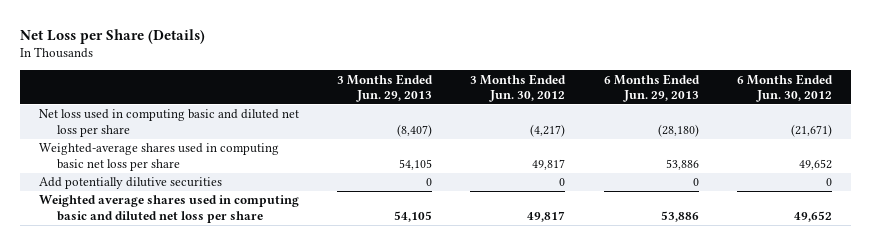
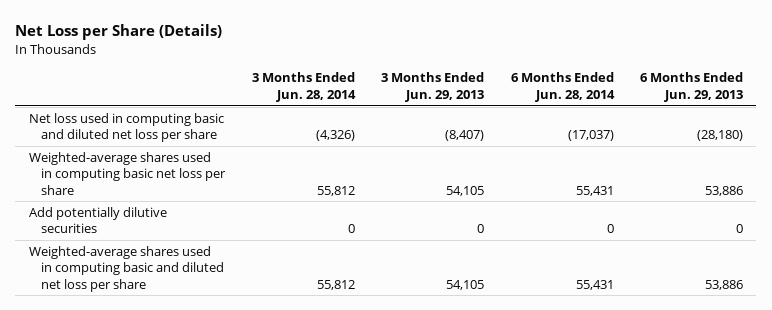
[470,73,567,102] 3 Months Ended Jun. 30, 2012 -> none
[736,73,833,102] 6 Months Ended Jun. 30, 2012 -> none
none -> [251,72,356,103] 3 Months Ended Jun. 28, 2014
none -> [510,72,615,103] 6 Months Ended Jun. 28, 2014
[38,195,299,223] Weighted average shares used in computing basic and diluted net loss per share -> [28,245,225,293] Weighted-average shares used in computing basic and diluted net loss per share

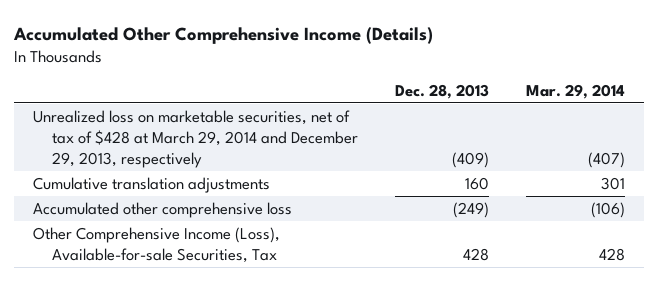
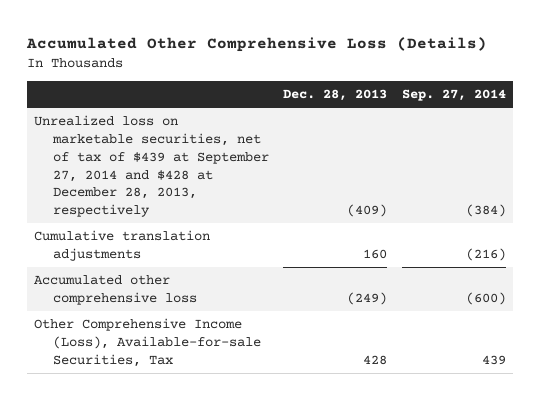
[13,26,434,44] Accumulated Other Comprehensive Income (Details) -> [25,37,487,53] Accumulated Other Comprehensive Loss (Details)
[526,83,626,99] Mar. 29, 2014 -> none
none -> [402,89,507,102] Sep. 27, 2014
[33,109,358,168] Unrealized loss on marketable securities, net of tax of $428 at March 29, 2014 and December 29, 2013, respectively -> [34,115,269,218] Unrealized loss on marketable securities, net of tax of $439 at September 27, 2014 and $428 at December 28, 2013, respectively

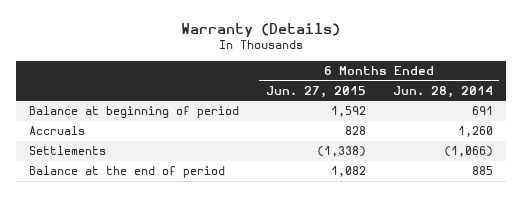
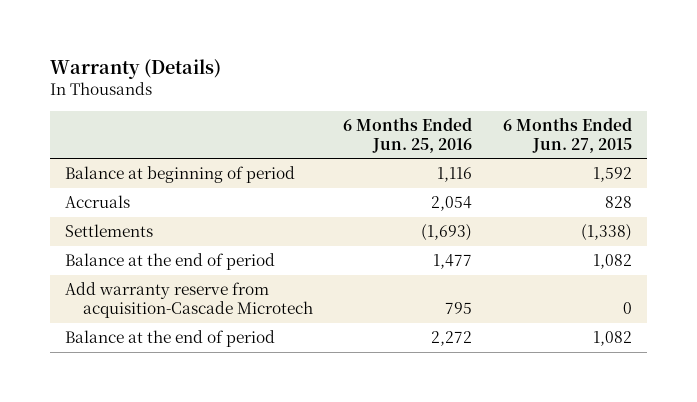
[392,85,493,98] Jun. 28, 2014 -> none
none -> [343,117,473,153] 6 Months Ended Jun. 25, 2016
none -> [65,282,313,318] Add warranty reserve from acquisition-Cascade Microtech
none -> [65,330,276,348] Balance at the end of period

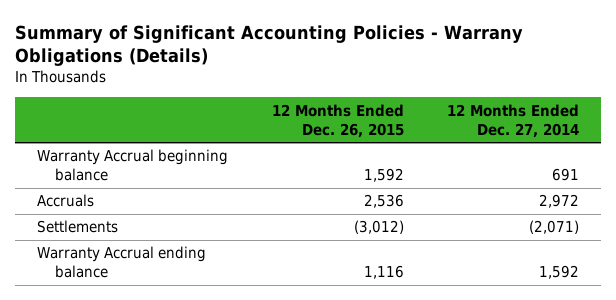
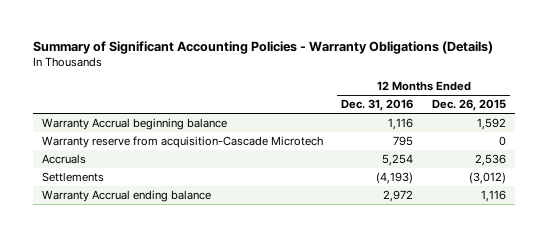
[15,24,524,66] Summary of Significant Accounting Policies - Warrany Obligations (Details) -> [32,40,493,54] Summary of Significant Accounting Policies - Warranty Obligations (Details)
[447,103,580,138] 12 Months Ended Dec. 27, 2014 -> none
none -> [341,99,414,112] Dec. 31, 2016
none -> [42,136,324,149] Warranty reserve from acquisition-Cascade Microtech

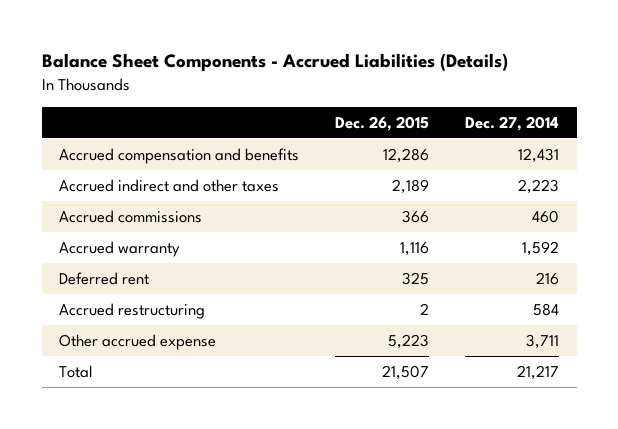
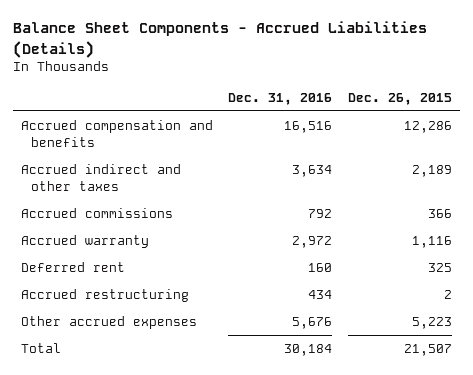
[464,115,559,131] Dec. 27, 2014 -> none
none -> [228,92,333,105] Dec. 31, 2016
[59,334,217,351] Other accrued expense -> [21,316,198,330] Other accrued expenses

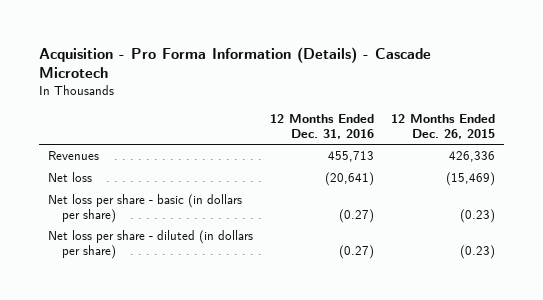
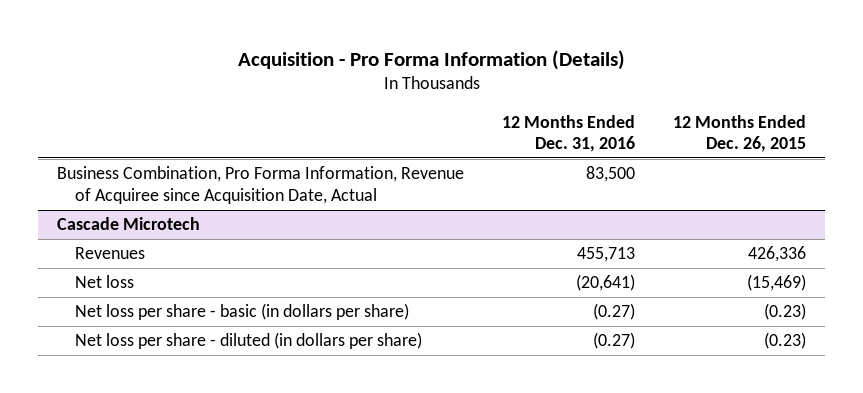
[39,46,432,79] Acquisition - Pro Forma Information (Details) - Cascade Microtech -> [237,49,625,70] Acquisition - Pro Forma Information (Details)
none -> [57,166,465,204] Business Combination, Pro Forma Information, Revenue of Acquiree since Acquisition Date, Actual
none -> [57,217,201,231] Cascade Microtech

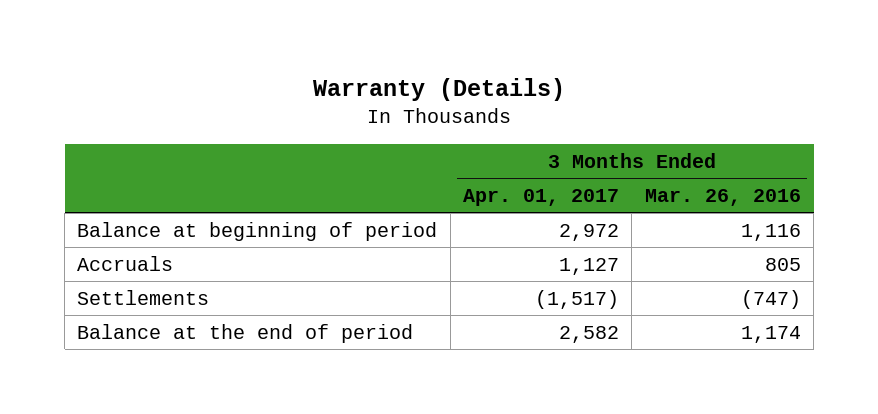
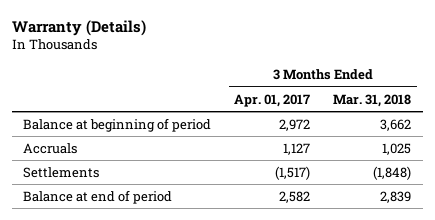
[644,188,801,206] Mar. 26, 2016 -> none
none -> [333,93,412,107] Mar. 31, 2018
[77,323,414,343] Balance at the end of period -> [23,189,173,204] Balance at end of period

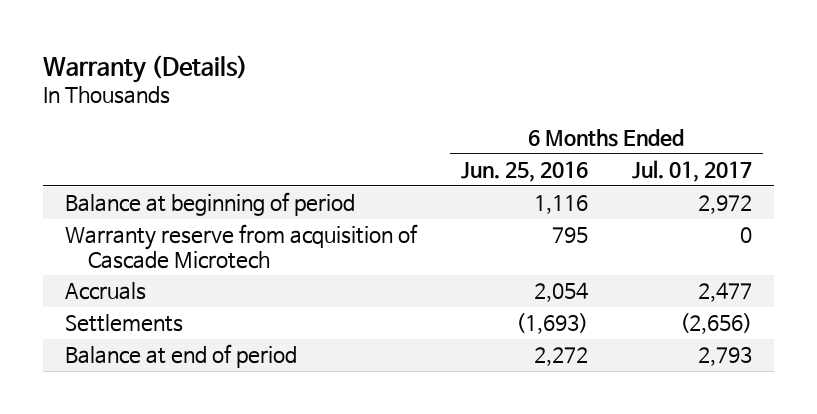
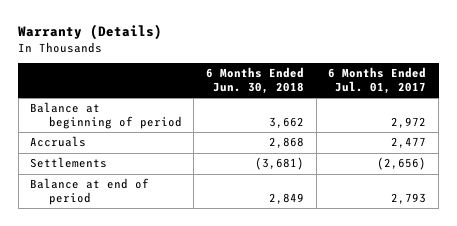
[460,161,588,183] Jun. 25, 2016 -> none
none -> [206,67,305,95] 6 Months Ended Jun. 30, 2018
[64,224,418,269] Warranty reserve from acquisition of Cascade Microtech -> none

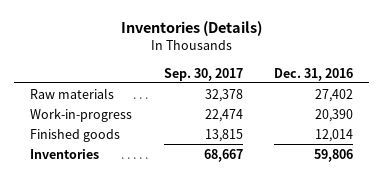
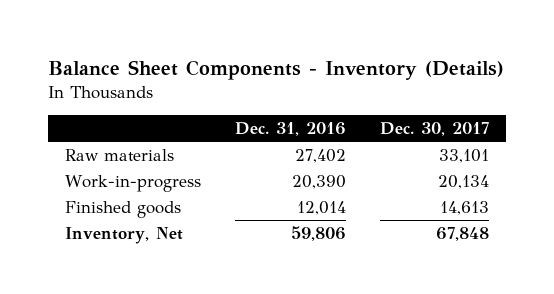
[120,21,262,37] Inventories (Details) -> [47,59,504,80] Balance Sheet Components - Inventory (Details)
[163,67,243,81] Sep. 30, 2017 -> none
none -> [380,122,490,137] Dec. 30, 2017
[29,148,99,159] Inventories -> [65,227,184,245] Inventory, Net

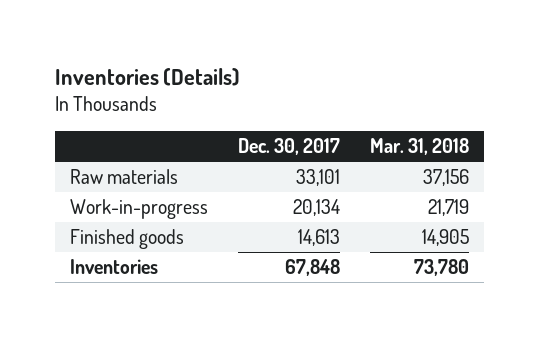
[47,59,504,80] Balance Sheet Components - Inventory (Details) -> [55,68,241,87] Inventories (Details)
[235,122,347,137] Dec. 31, 2016 -> none
none -> [369,137,469,155] Mar. 31, 2018
[65,227,184,245] Inventory, Net -> [70,259,159,275] Inventories

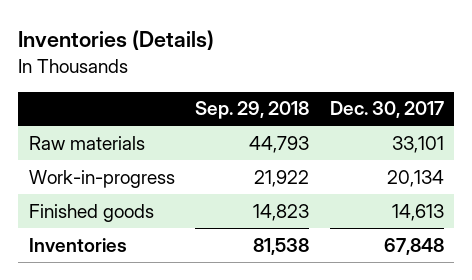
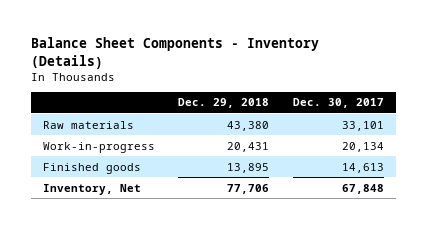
[18,30,215,51] Inventories (Details) -> [30,37,319,69] Balance Sheet Components - Inventory (Details)
[195,101,310,120] Sep. 29, 2018 -> none
none -> [178,98,270,109] Dec. 29, 2018
[28,237,127,252] Inventories -> [42,183,141,195] Inventory, Net

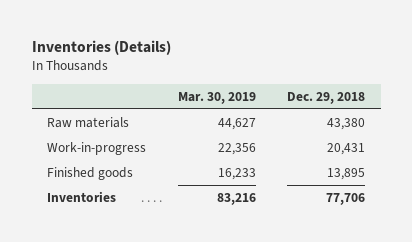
[30,37,319,69] Balance Sheet Components - Inventory (Details) -> [31,40,171,56] Inventories (Details)
[293,98,385,109] Dec. 30, 2017 -> none
none -> [177,91,256,104] Mar. 30, 2019
[42,183,141,195] Inventory, Net -> [47,190,117,202] Inventories

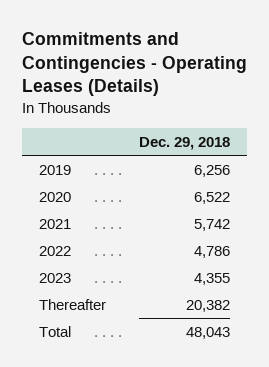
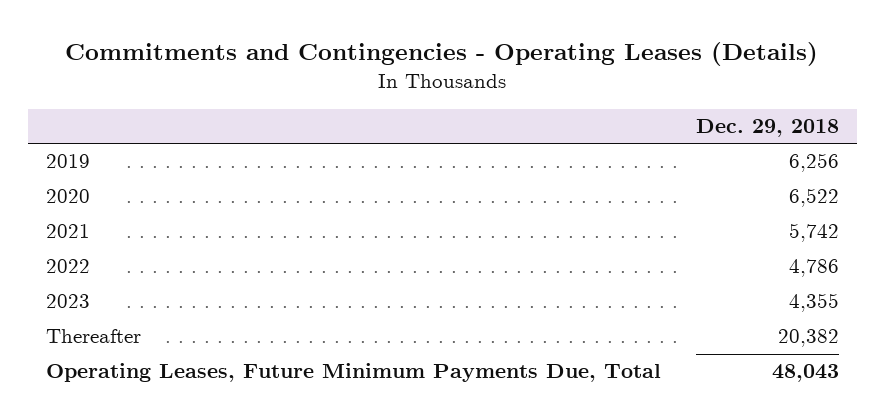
[38,325,71,337] Total -> [45,363,661,383] Operating Leases, Future Minimum Payments Due, Total

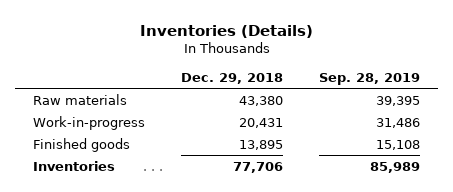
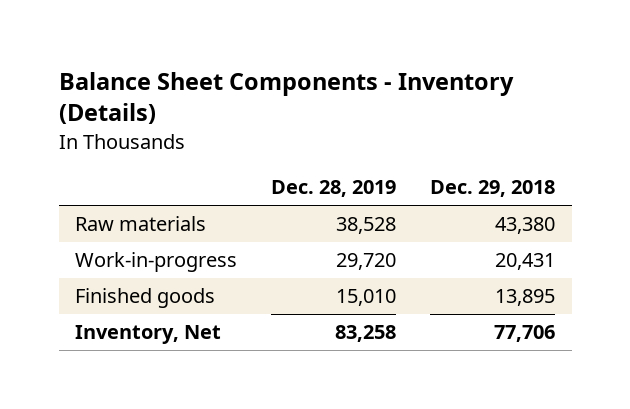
[139,24,313,38] Inventories (Details) -> [58,71,514,125] Balance Sheet Components - Inventory (Details)
[319,73,421,86] Sep. 28, 2019 -> none
none -> [271,180,397,198] Dec. 28, 2019
[33,160,116,171] Inventories -> [75,325,222,345] Inventory, Net

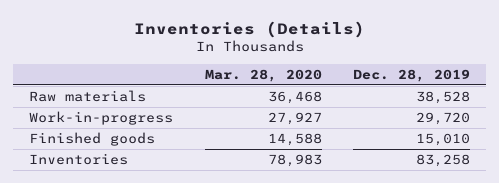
[58,71,514,125] Balance Sheet Components - Inventory (Details) -> [133,20,365,38] Inventories (Details)
[429,180,555,198] Dec. 29, 2018 -> none
none -> [204,69,322,83] Mar. 28, 2020
[75,325,222,345] Inventory, Net -> [28,152,128,165] Inventories

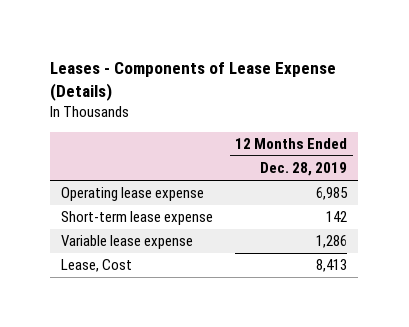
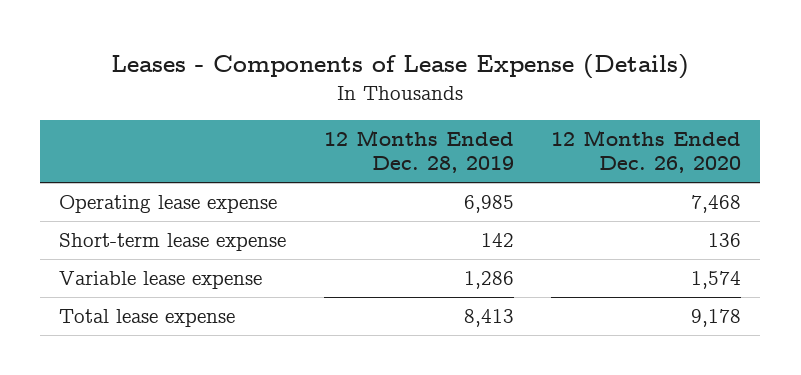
none -> [551,130,742,174] 12 Months Ended Dec. 26, 2020
[61,259,133,273] Lease, Cost -> [59,309,236,328] Total lease expense

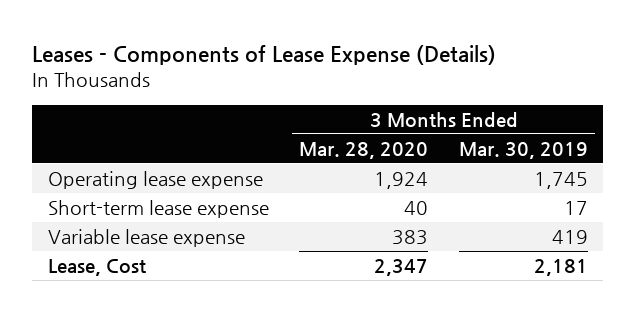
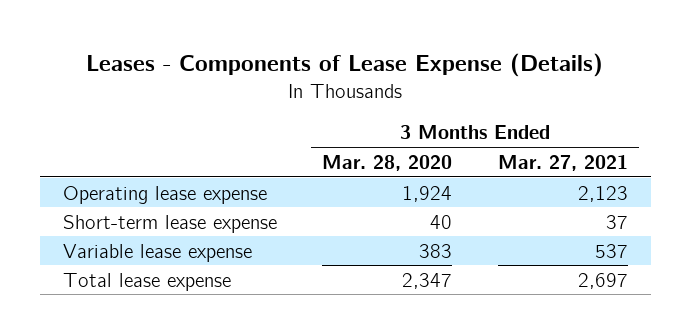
[458,141,588,159] Mar. 30, 2019 -> none
none -> [497,154,628,171] Mar. 27, 2021
[47,259,146,277] Lease, Cost -> [62,272,231,291] Total lease expense

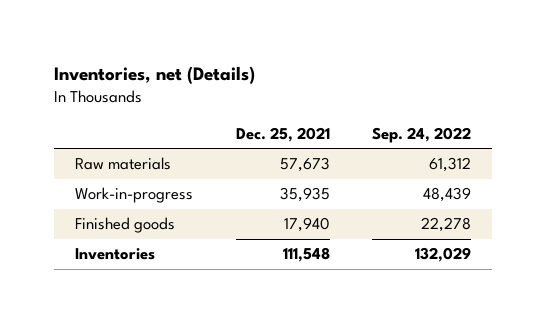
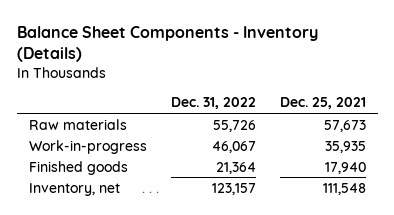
[54,65,256,84] Inventories, net (Details) -> [16,25,318,63] Balance Sheet Components - Inventory (Details)
[371,126,471,143] Sep. 24, 2022 -> none
none -> [170,97,256,110] Dec. 31, 2022
[75,248,156,261] Inventories -> [28,182,120,196] Inventory, net

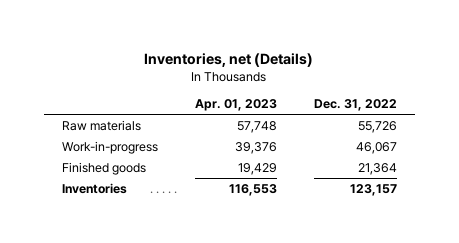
[16,25,318,63] Balance Sheet Components - Inventory (Details) -> [144,52,314,67] Inventories, net (Details)
[279,97,366,110] Dec. 25, 2021 -> none
none -> [194,99,277,112] Apr. 01, 2023
[28,182,120,196] Inventory, net -> [62,183,128,195] Inventories

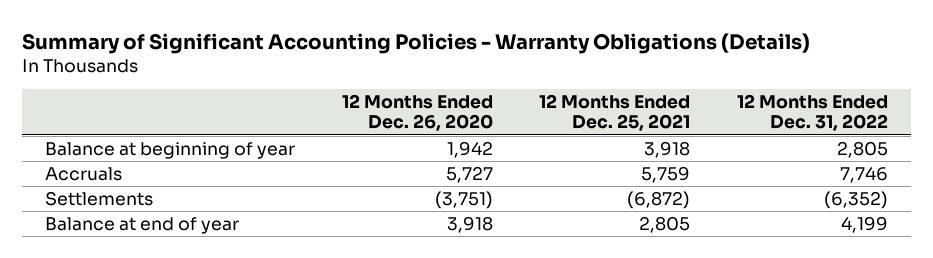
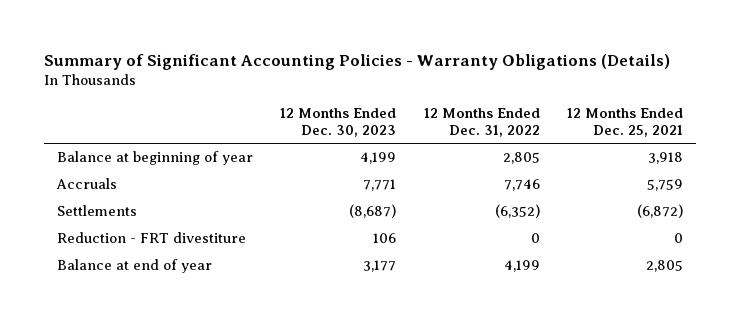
[341,94,493,132] 12 Months Ended Dec. 26, 2020 -> none
none -> [280,108,397,137] 12 Months Ended Dec. 30, 2023
none -> [57,232,247,244] Reduction - FRT divestiture

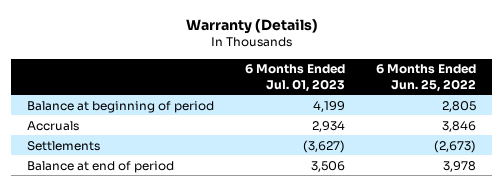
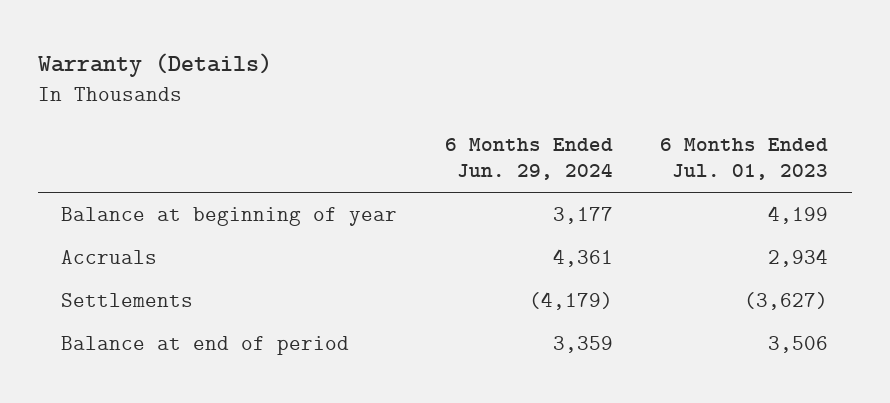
[376,64,477,92] 6 Months Ended Jun. 25, 2022 -> none
none -> [444,137,613,181] 6 Months Ended Jun. 29, 2024
[26,100,214,113] Balance at beginning of period -> [61,207,398,227] Balance at beginning of year

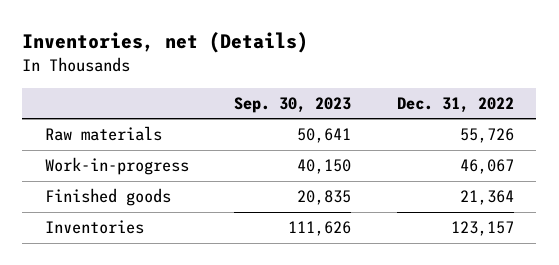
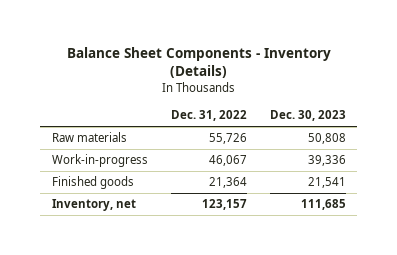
[22,32,309,54] Inventories, net (Details) -> [66,47,331,79] Balance Sheet Components - Inventory (Details)
[234,96,352,113] Sep. 30, 2023 -> none
none -> [269,110,346,122] Dec. 30, 2023
[44,220,144,235] Inventories -> [51,199,136,212] Inventory, net

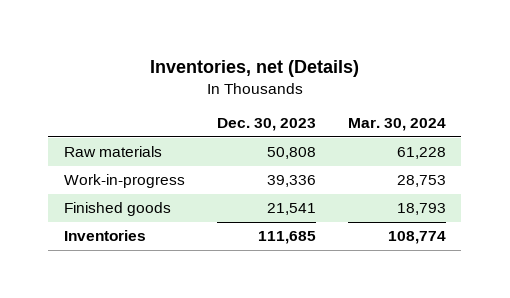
[66,47,331,79] Balance Sheet Components - Inventory (Details) -> [149,59,359,77] Inventories, net (Details)
[170,110,247,122] Dec. 31, 2022 -> none
none -> [347,118,446,132] Mar. 30, 2024
[51,199,136,212] Inventory, net -> [64,230,147,242] Inventories

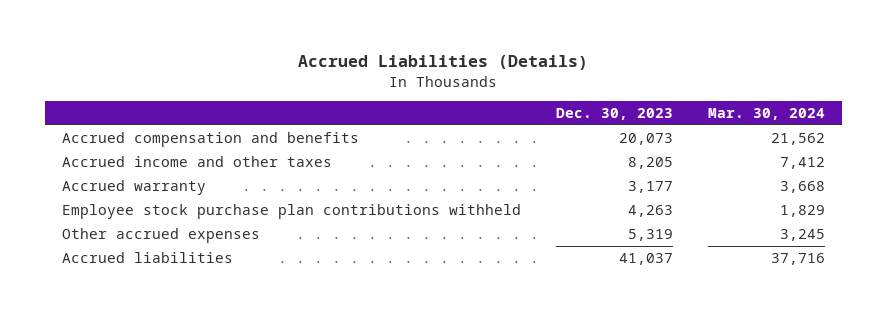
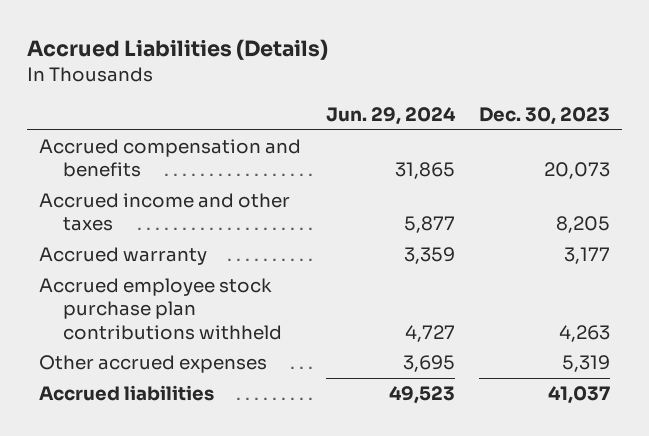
[707,107,825,120] Mar. 30, 2024 -> none
none -> [325,107,456,126] Jun. 29, 2024
[62,203,522,219] Employee stock purchase plan contributions withheld -> [39,278,282,340] Accrued employee stock purchase plan contributions withheld

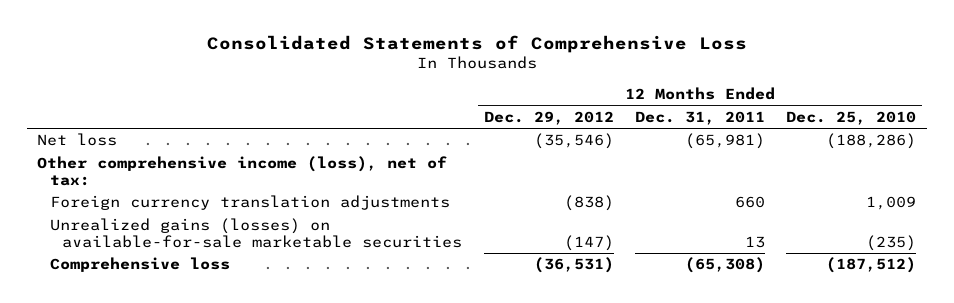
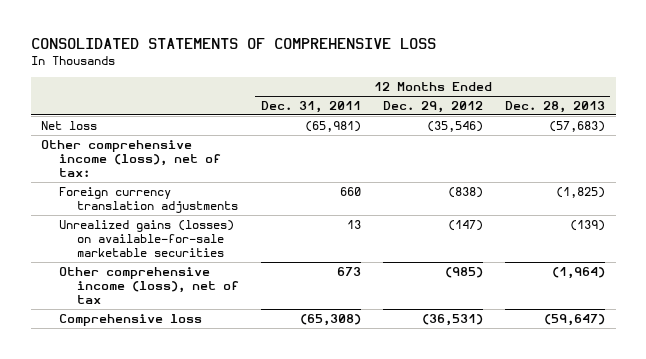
[206,34,747,53] Consolidated Statements of Comprehensive Loss -> [30,38,436,50] CONSOLIDATED STATEMENTS OF COMPREHENSIVE LOSS
[786,110,917,125] Dec. 25, 2010 -> none
none -> [504,101,605,114] Dec. 28, 2013
none -> [59,266,240,304] Other comprehensive income (loss), net of tax

